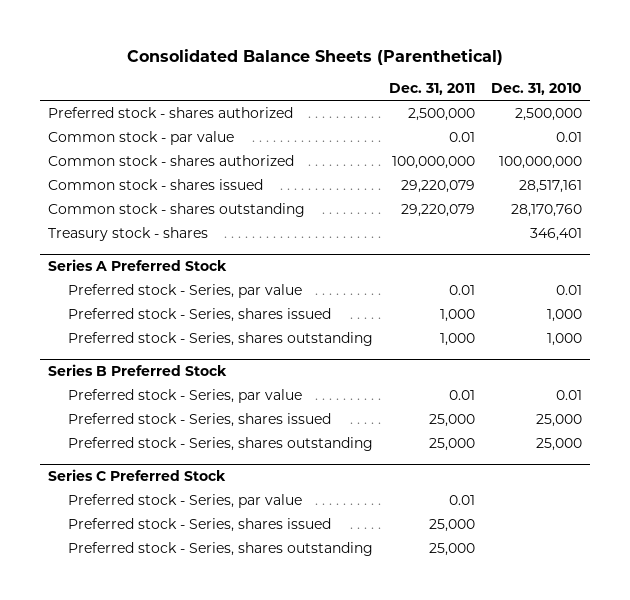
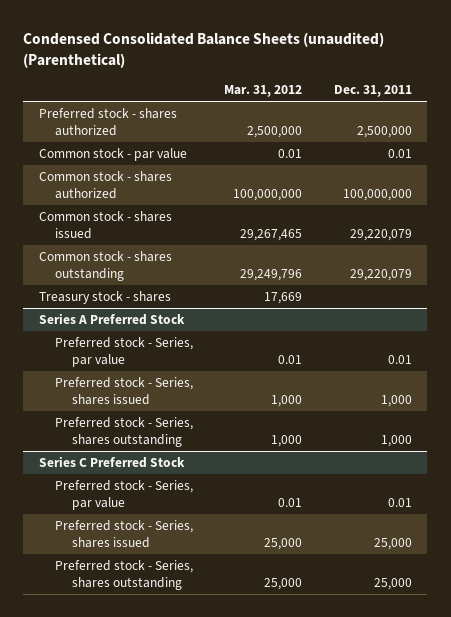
[126,49,503,66] Consolidated Balance Sheets (Parenthetical) -> [23,32,385,69] Condensed Consolidated Balance Sheets (unaudited) (Parenthetical)
[490,83,582,96] Dec. 31, 2010 -> none
none -> [224,85,303,98] Mar. 31, 2012
[48,364,228,377] Series B Preferred Stock -> none
[67,389,302,404] Preferred stock - Series, par value -> none
[67,413,331,428] Preferred stock - Series, shares issued -> none
[67,437,373,452] Preferred stock - Series, shares outstanding -> none

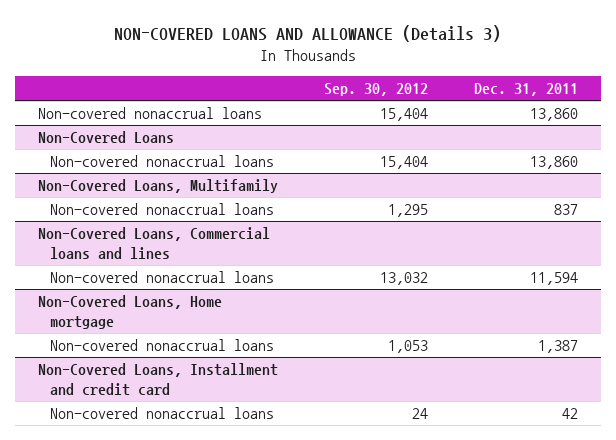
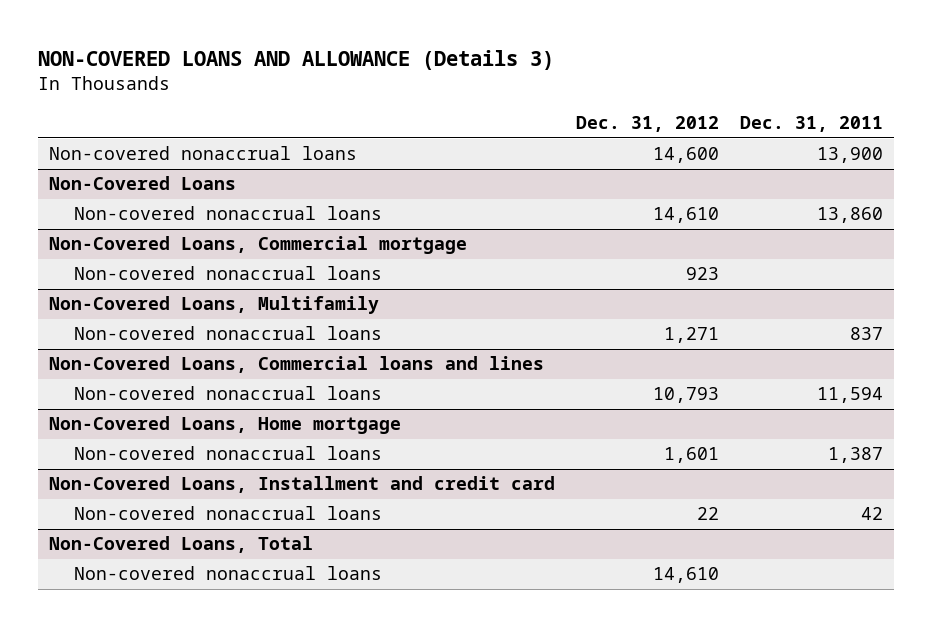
[323,83,428,97] Sep. 30, 2012 -> none
none -> [575,116,719,133] Dec. 31, 2012
[529,108,578,122] 13,860 -> [817,147,884,164] 13,900
none -> [48,236,467,255] Non-Covered Loans, Commercial mortgage
none -> [74,266,383,281] Non-covered nonaccrual loans
none -> [48,536,313,554] Non-Covered Loans, Total
none -> [74,566,383,581] Non-covered nonaccrual loans

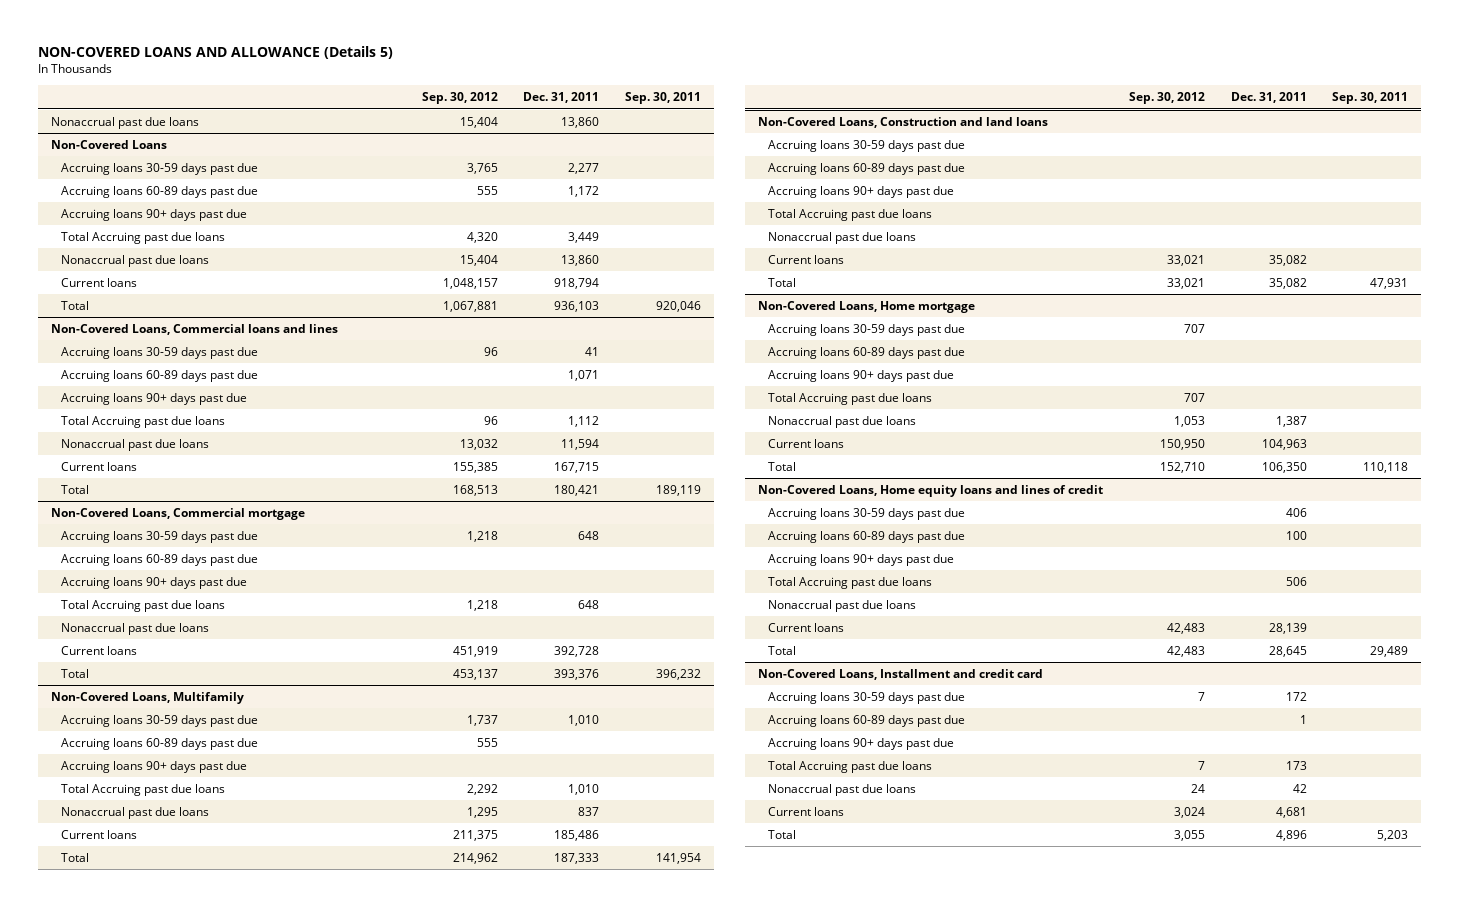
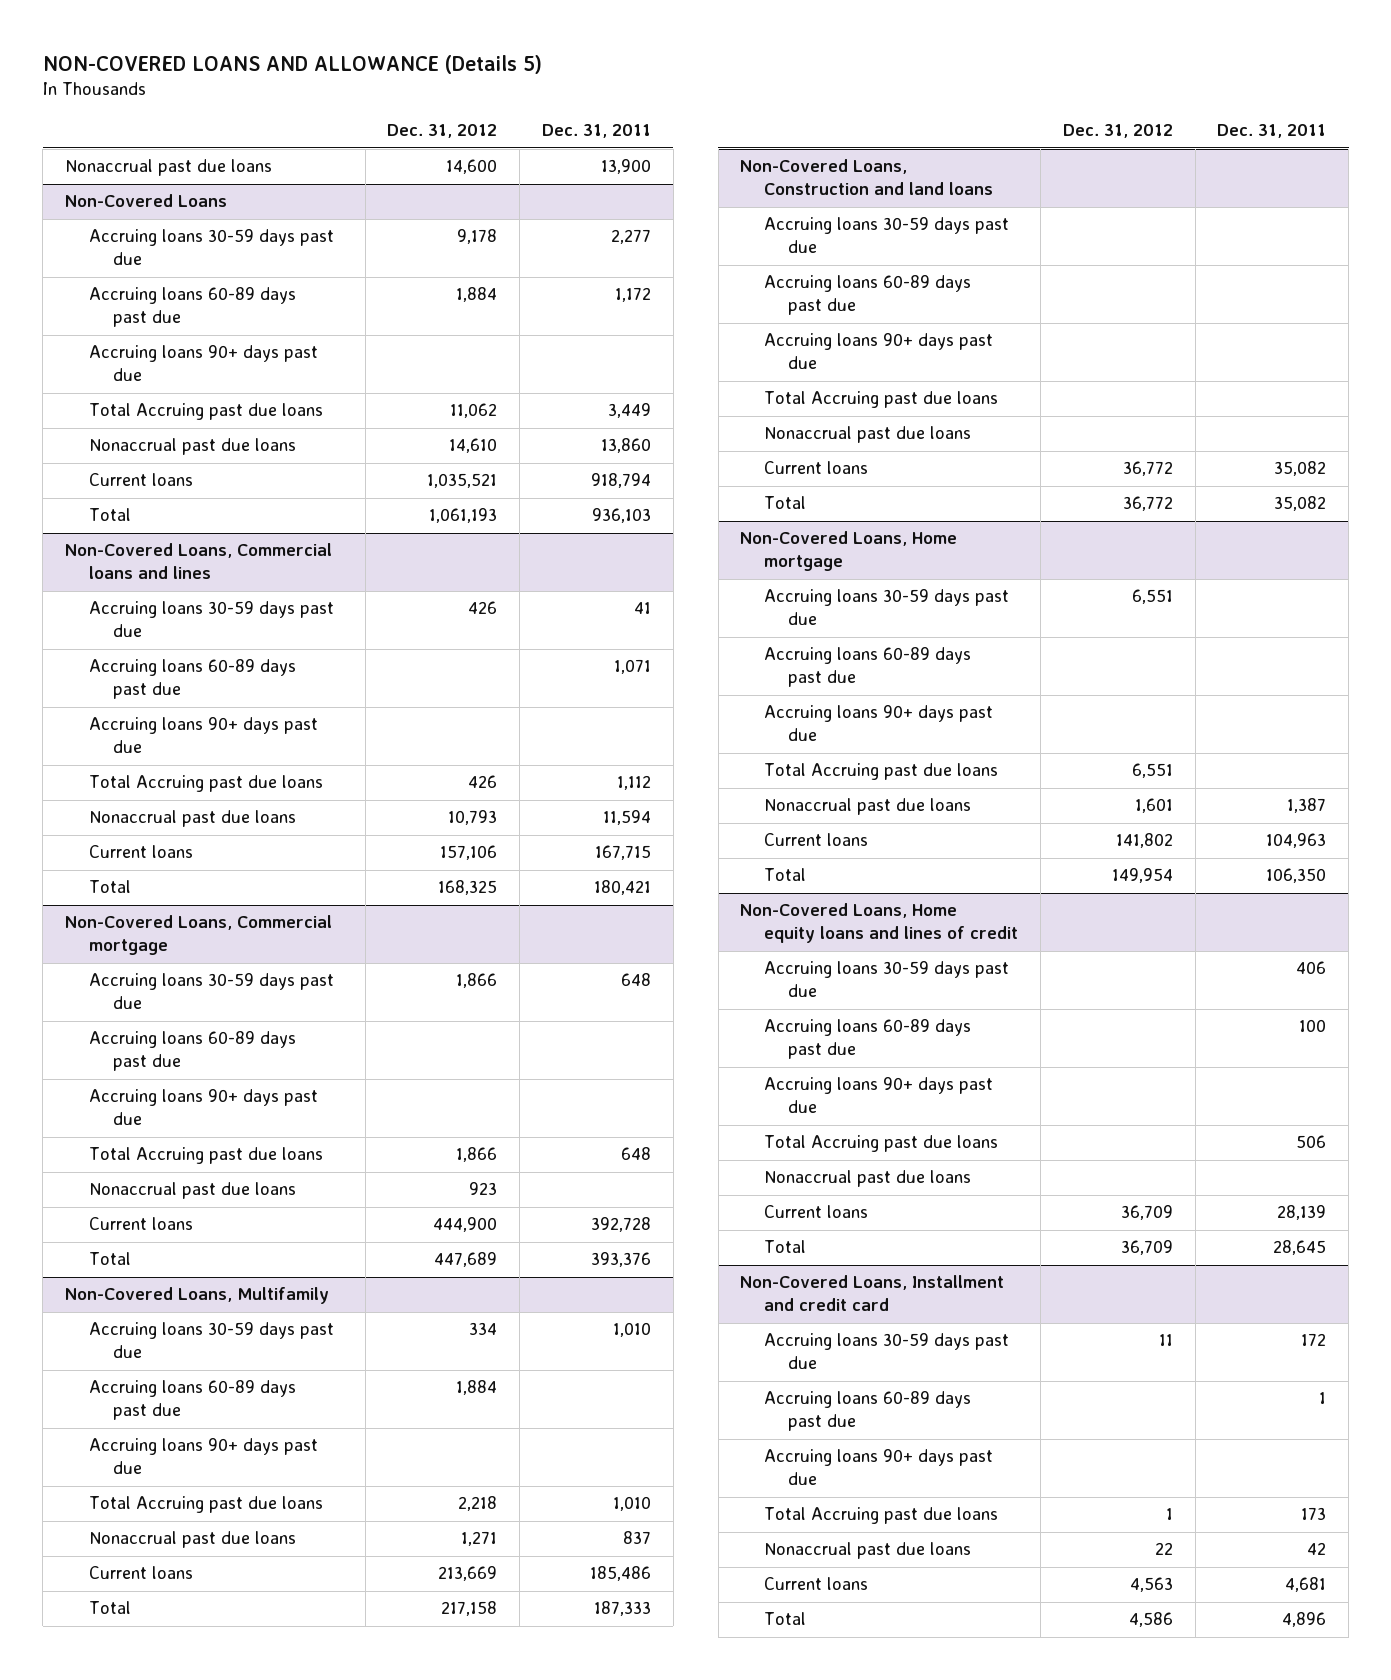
[421,92,498,105] Sep. 30, 2012 -> none
[625,92,702,105] Sep. 30, 2011 -> none
none -> [387,124,498,139] Dec. 31, 2012
[561,117,600,129] 13,860 -> [600,159,651,175] 13,900

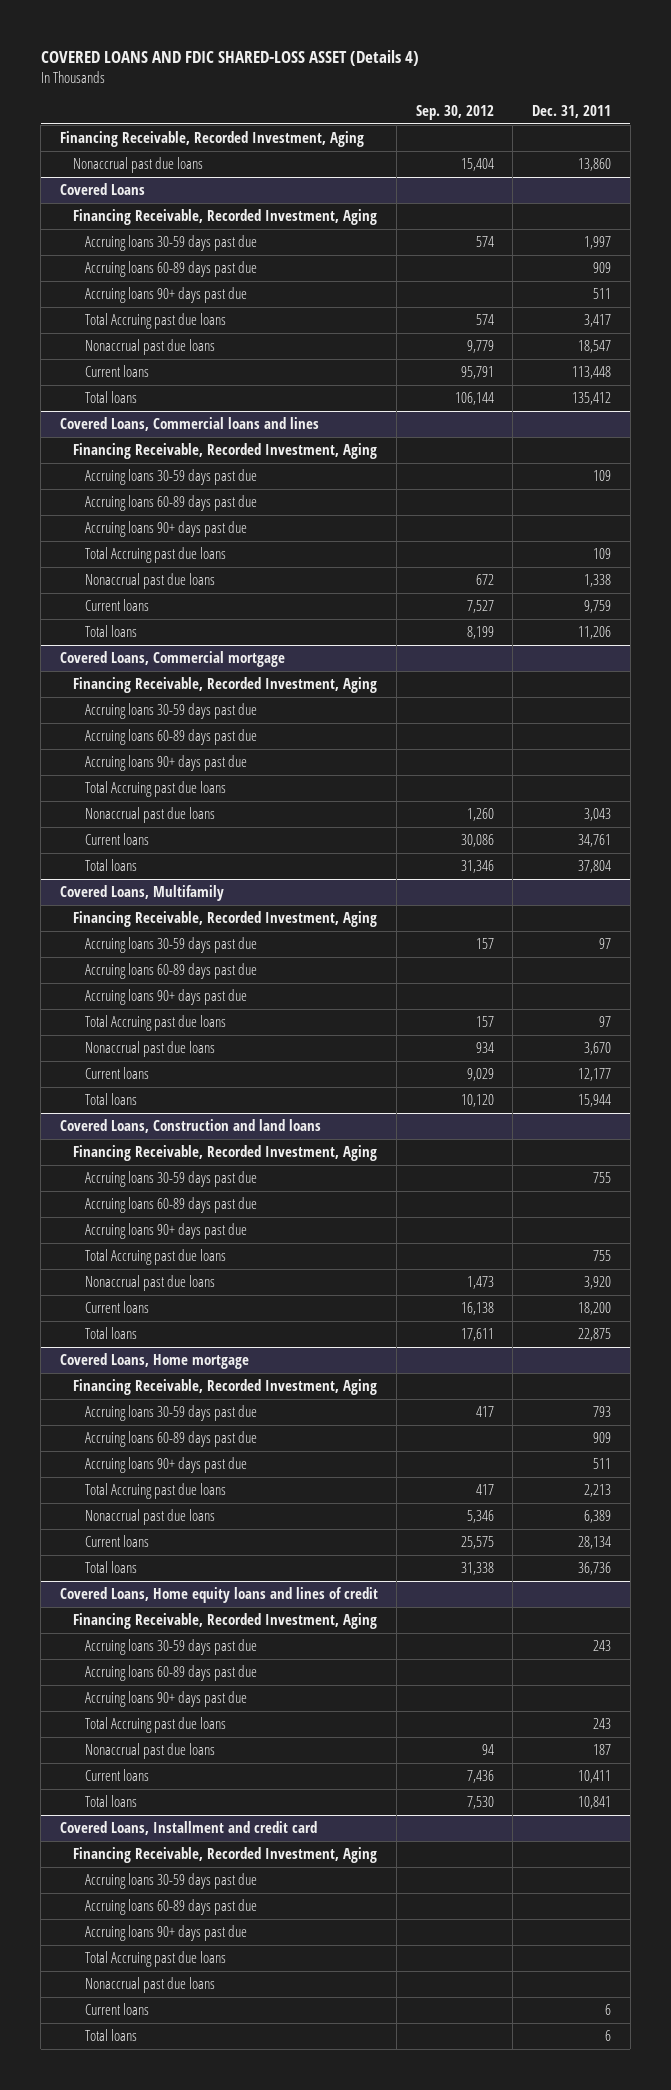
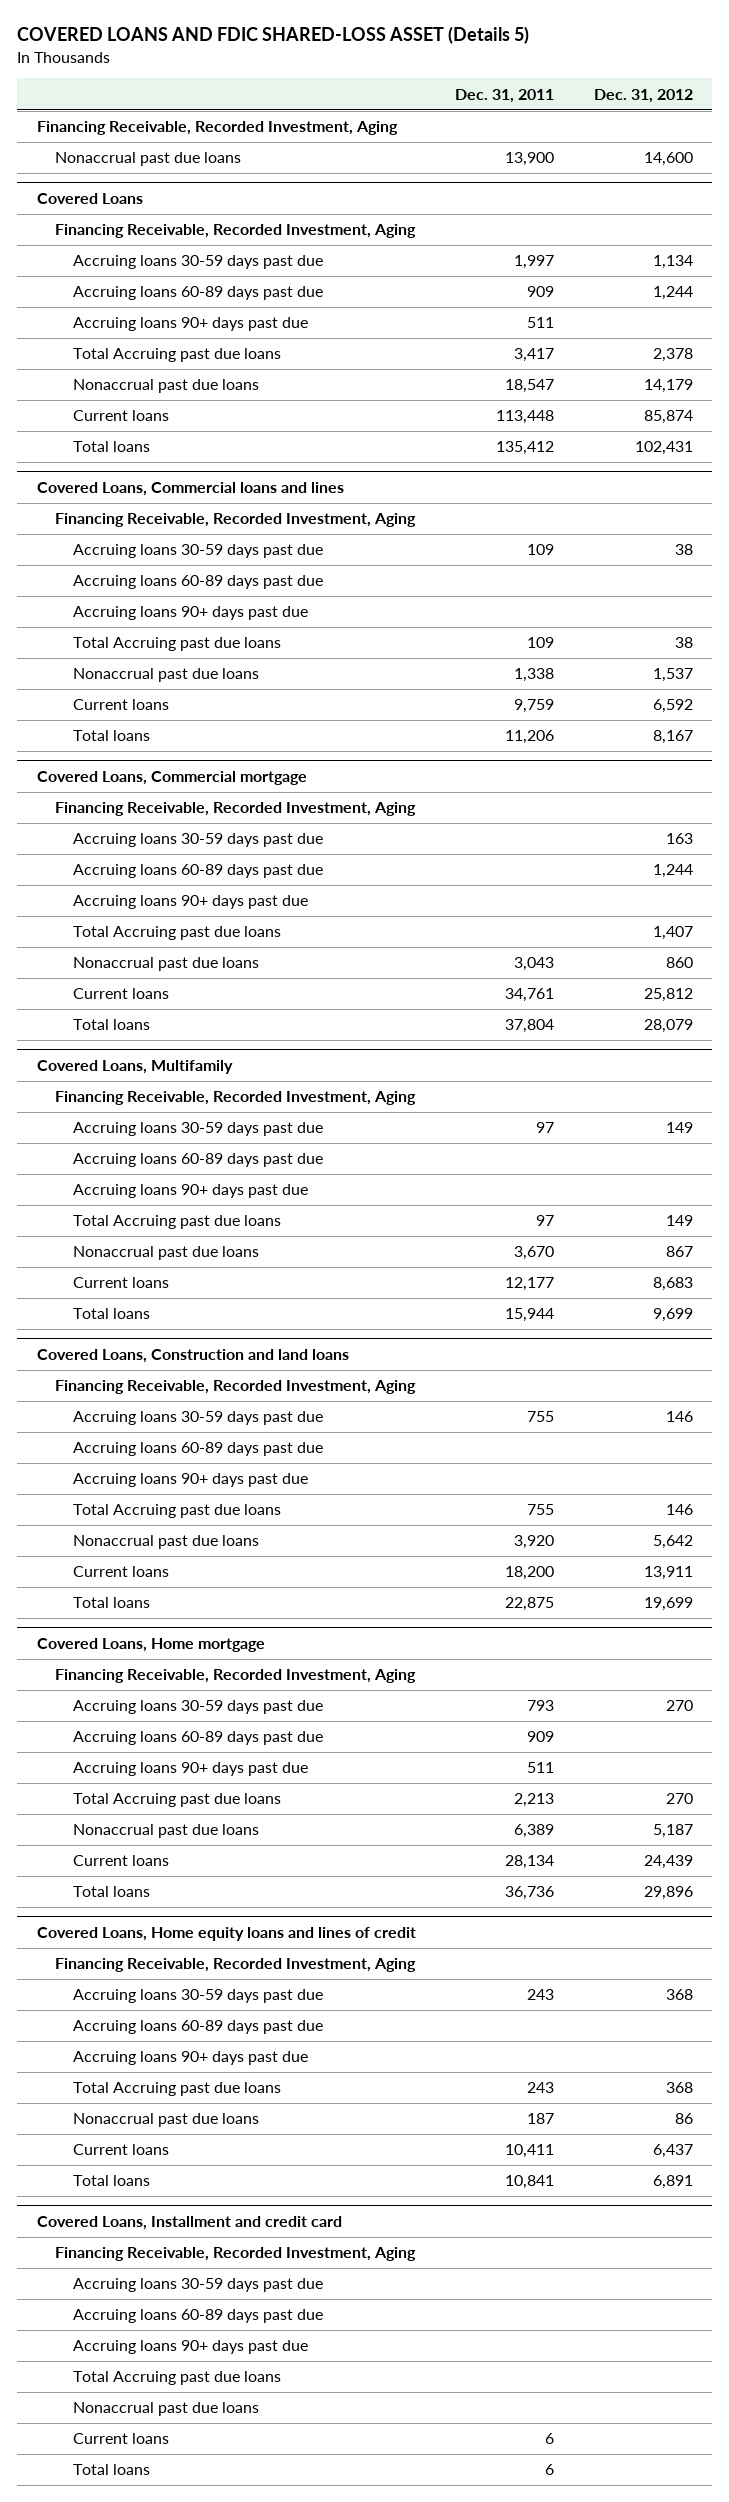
[40,50,419,67] COVERED LOANS AND FDIC SHARED-LOSS ASSET (Details 4) -> [17,26,530,45] COVERED LOANS AND FDIC SHARED-LOSS ASSET (Details 5)
[415,104,494,120] Sep. 30, 2012 -> none
none -> [593,88,693,103] Dec. 31, 2012
[578,158,612,172] 13,860 -> [505,152,555,167] 13,900

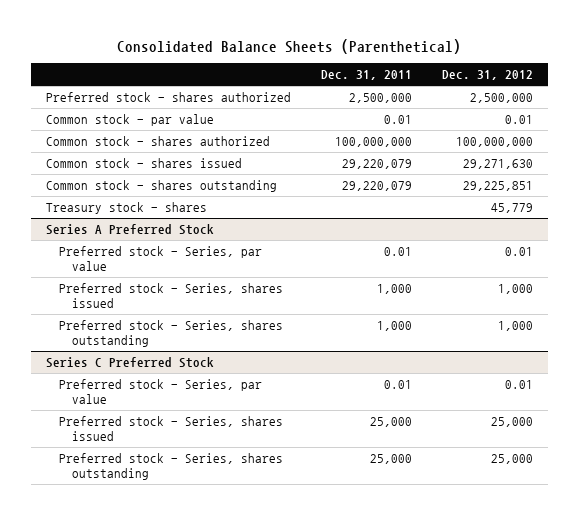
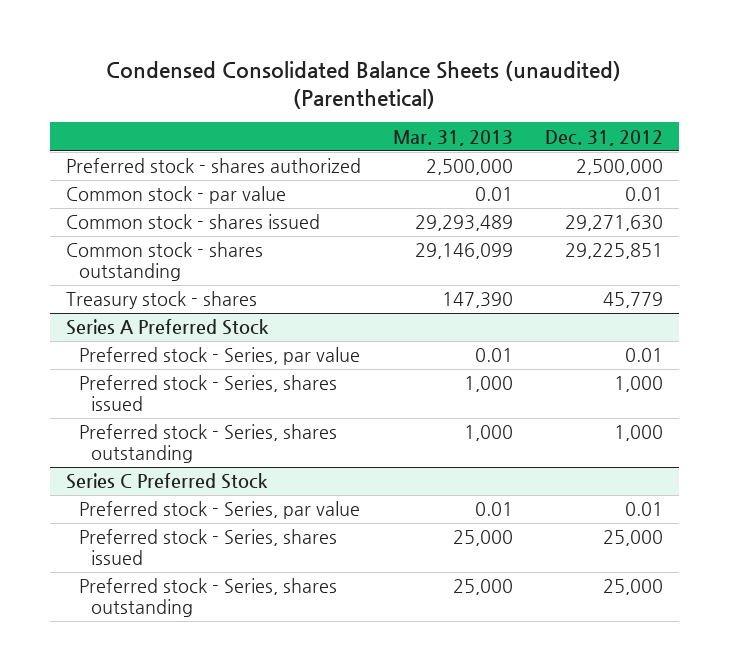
[117,38,462,54] Consolidated Balance Sheets (Parenthetical) -> [106,61,622,109] Condensed Consolidated Balance Sheets (unaudited) (Parenthetical)
[320,70,412,81] Dec. 31, 2011 -> none
none -> [392,129,513,146] Mar. 31, 2013
[46,136,271,147] Common stock - shares authorized -> none

